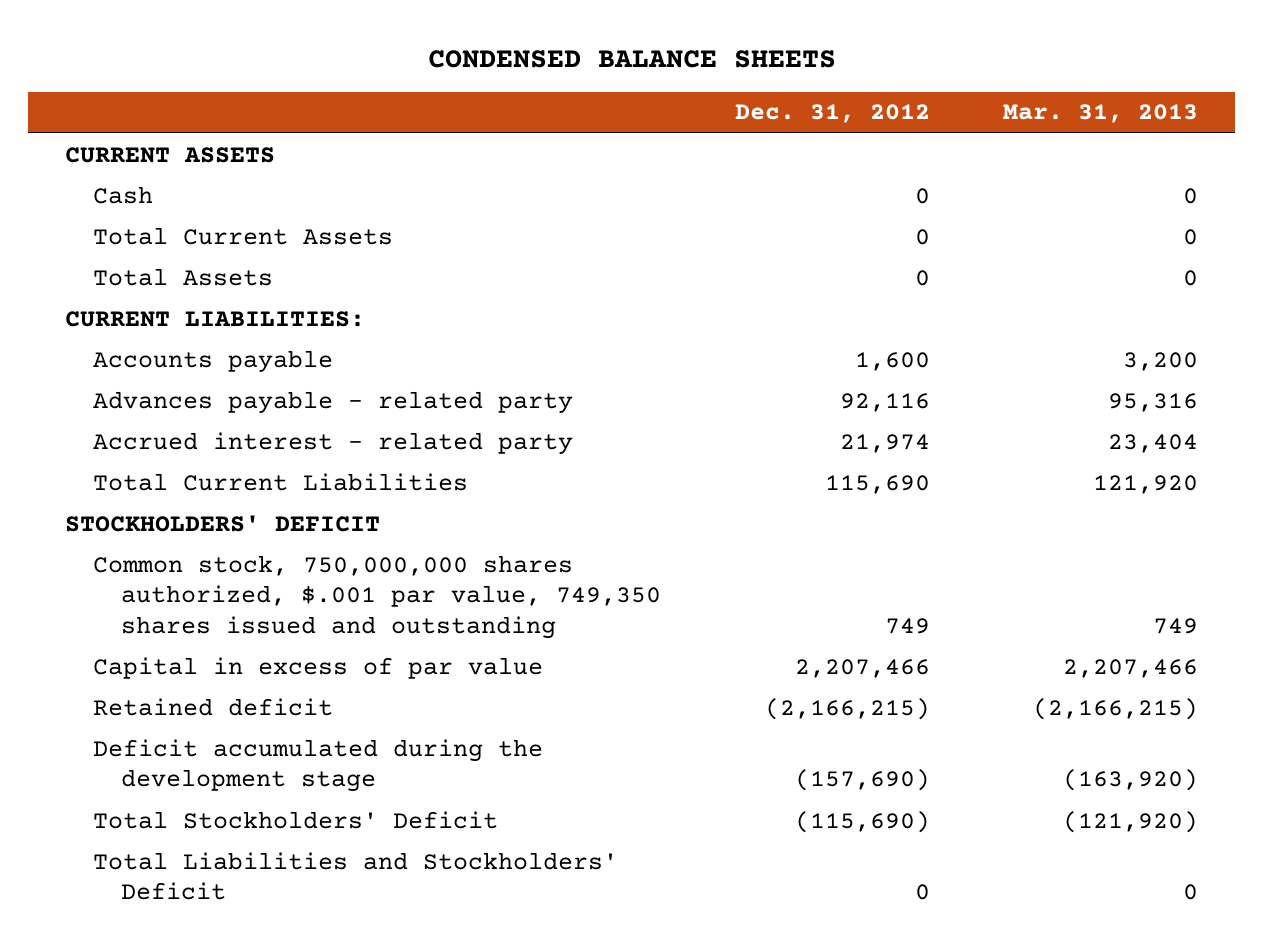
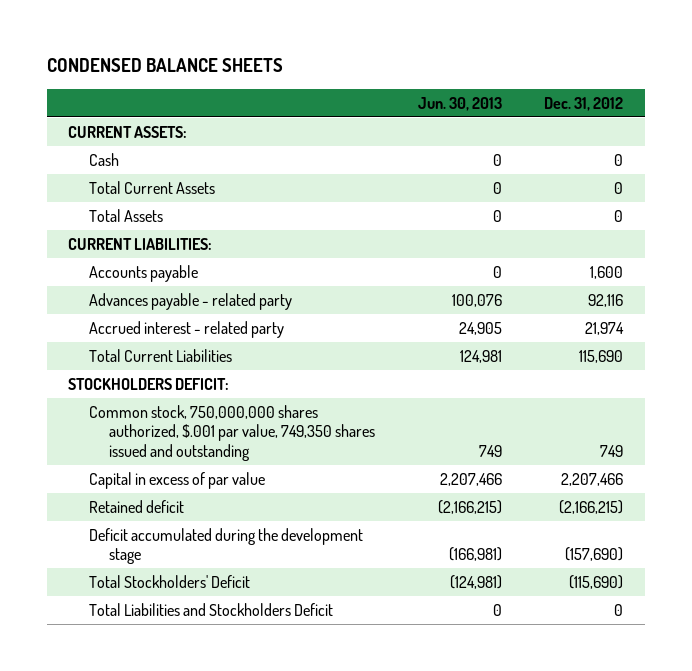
[1002,104,1198,124] Mar. 31, 2013 -> none
none -> [417,96,502,111] Jun. 30, 2013
[65,146,276,163] CURRENT ASSETS -> [68,126,188,139] CURRENT ASSETS:
[65,514,381,532] STOCKHOLDERS' DEFICIT -> [68,378,230,391] STOCKHOLDERS DEFICIT:
[93,851,619,901] Total Liabilities and Stockholders' Deficit -> [88,603,333,617] Total Liabilities and Stockholders Deficit

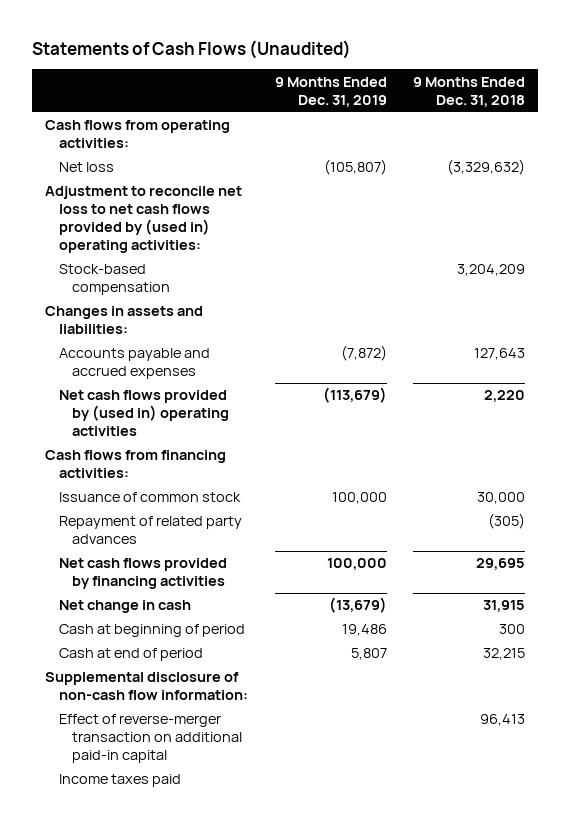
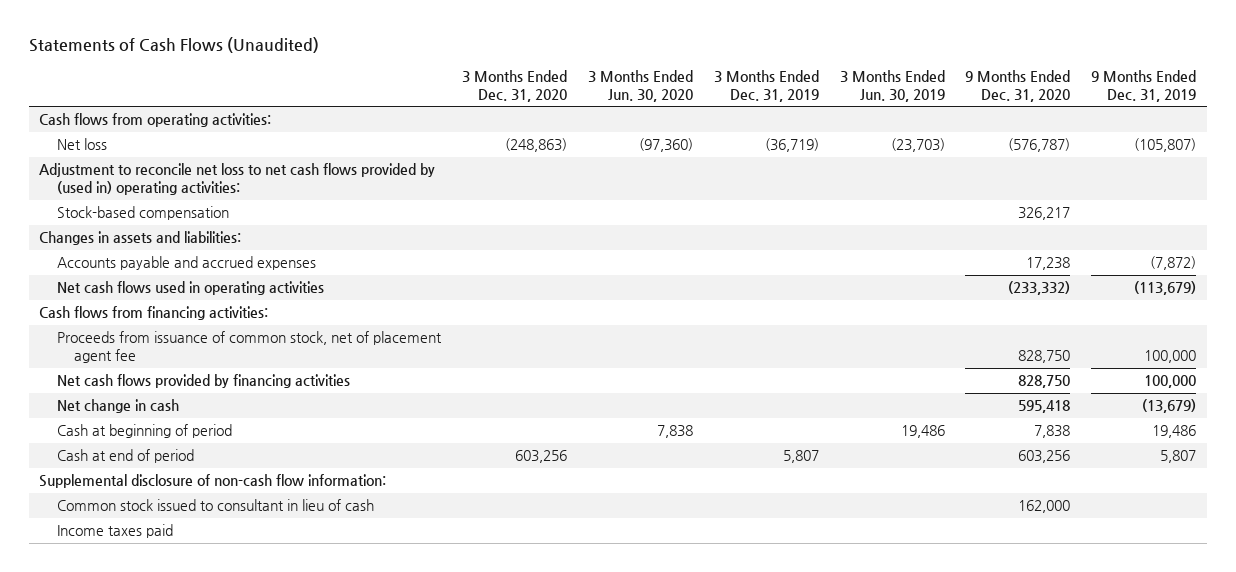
[413,76,526,107] 9 Months Ended Dec. 31, 2018 -> none
none -> [461,69,567,102] 3 Months Ended Dec. 31, 2020
none -> [587,69,693,102] 3 Months Ended Jun. 30, 2020
none -> [713,69,819,102] 3 Months Ended Dec. 31, 2019
none -> [839,69,945,102] 3 Months Ended Jun. 30, 2019
none -> [965,69,1071,102] 9 Months Ended Dec. 31, 2020
[58,390,230,437] Net cash flows provided by (used in) operating activities -> [56,281,324,296] Net cash flows used in operating activities
[58,516,242,545] Repayment of related party advances -> none
[58,492,241,503] Issuance of common stock -> [56,331,442,363] Proceeds from issuance of common stock, net of placement agent fee
[58,714,243,764] Effect of reverse-merger transaction on additional paid-in capital -> none
none -> [56,499,374,512] Common stock issued to consultant in lieu of cash

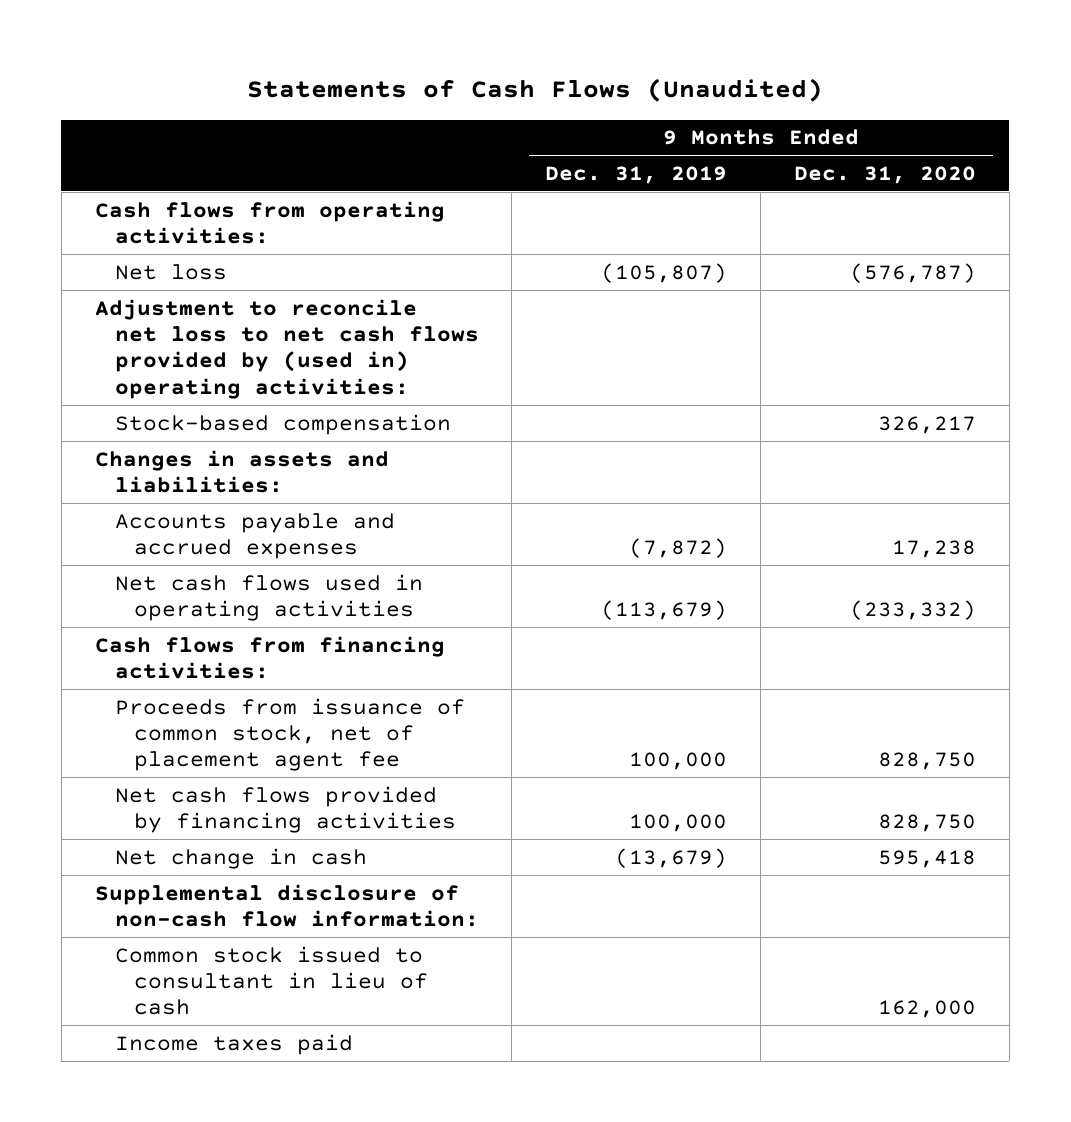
[461,69,567,102] 3 Months Ended Dec. 31, 2020 -> none
[587,69,693,102] 3 Months Ended Jun. 30, 2020 -> none
[713,69,819,102] 3 Months Ended Dec. 31, 2019 -> none
[839,69,945,102] 3 Months Ended Jun. 30, 2019 -> none
[56,424,232,439] Cash at beginning of period -> none
[56,449,194,464] Cash at end of period -> none

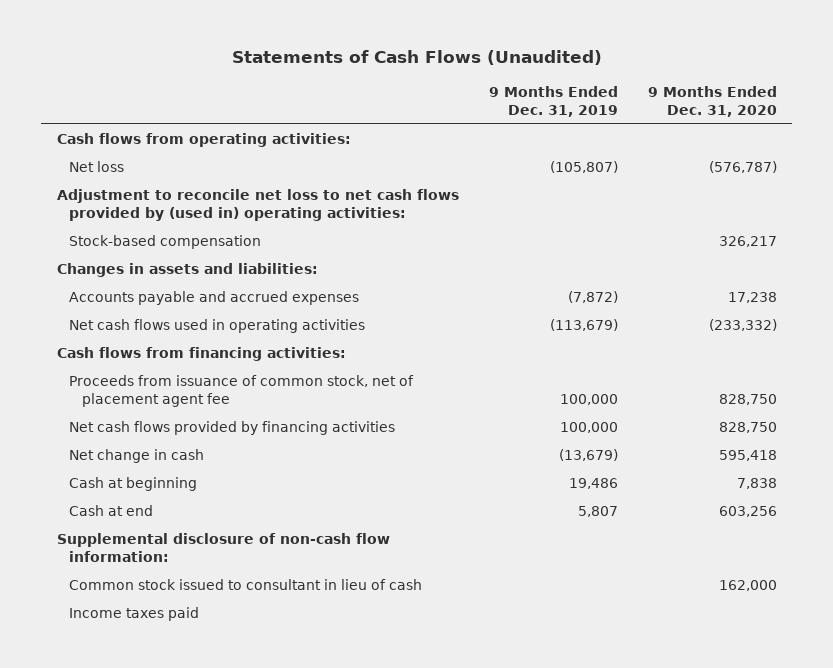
none -> [69,477,198,492] Cash at beginning
none -> [69,505,154,517] Cash at end

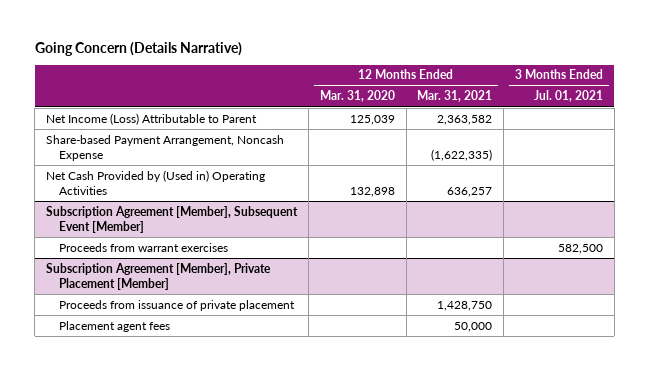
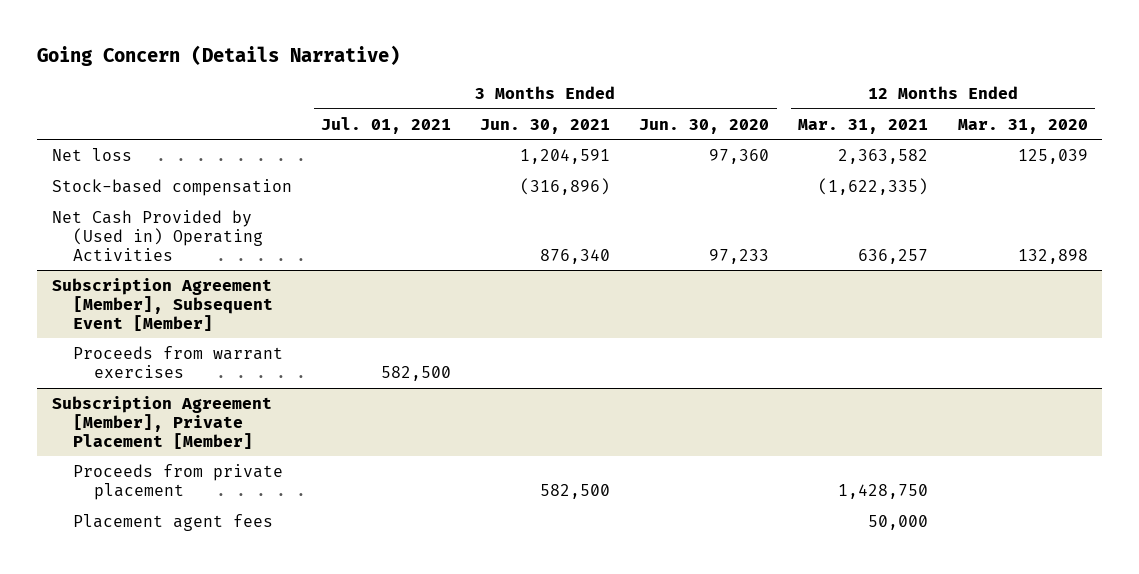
none -> [480,118,611,134] Jun. 30, 2021
none -> [639,118,770,134] Jun. 30, 2020
[46,112,258,125] Net Income (Loss) Attributable to Parent -> [51,147,132,161] Net loss
[46,134,285,161] Share-based Payment Arrangement, Noncash Expense -> [51,178,292,196] Stock-based compensation
[59,299,296,311] Proceeds from issuance of private placement -> [72,463,283,500] Proceeds from private placement

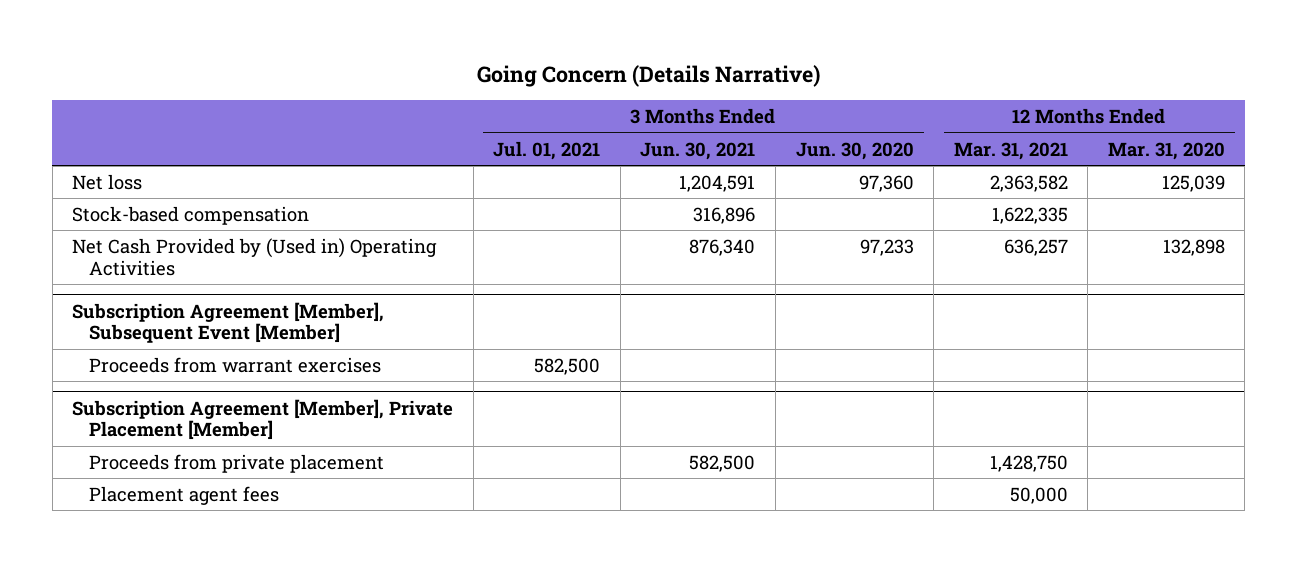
[520,177,611,195] (316,896) -> [693,206,756,224] 316,896
[818,177,929,195] (1,622,335) -> [991,206,1068,224] 1,622,335

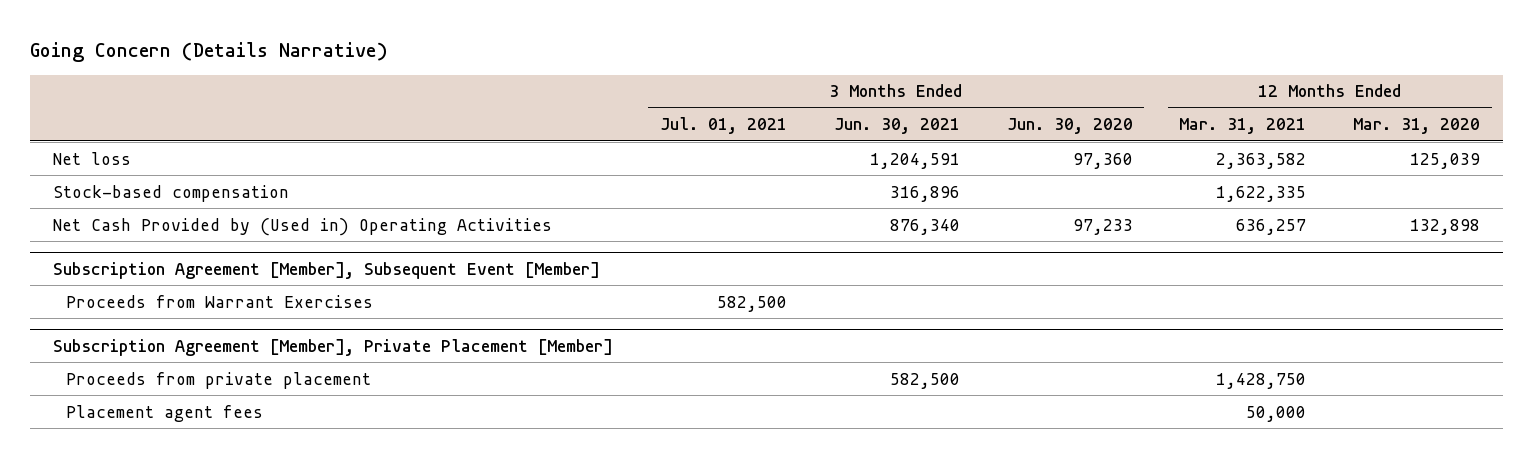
[88,356,381,373] Proceeds from warrant exercises -> [66,294,374,308] Proceeds from Warrant Exercises

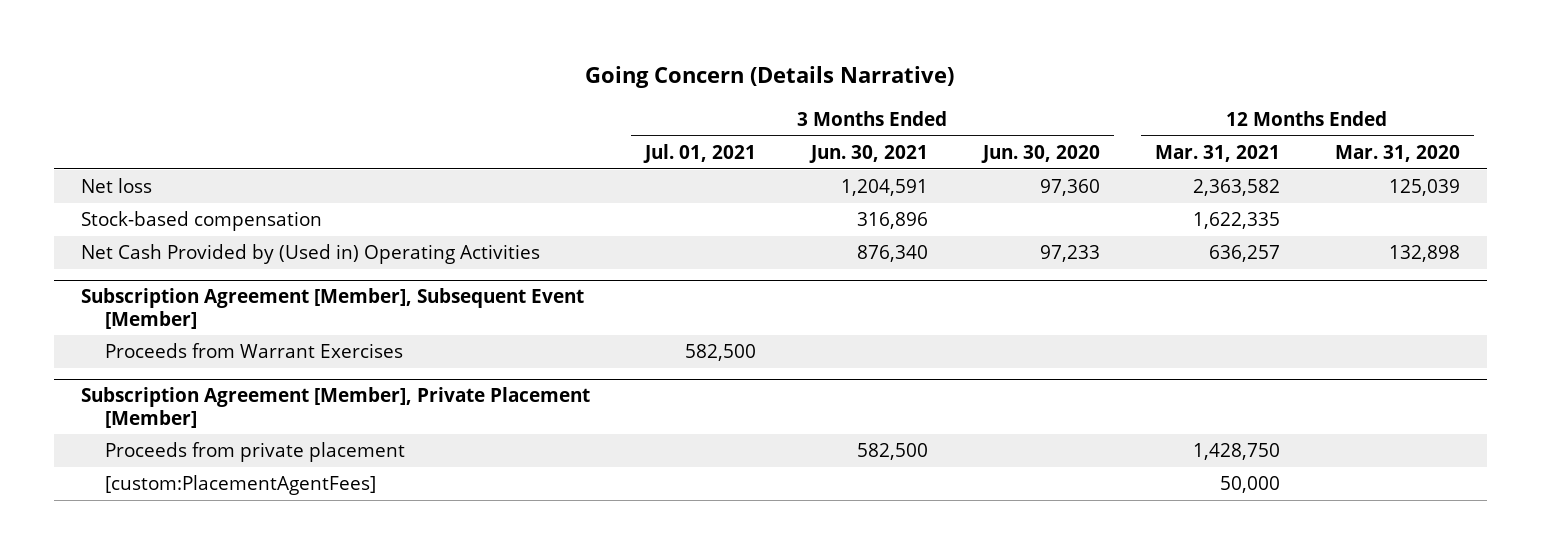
[66,404,264,422] Placement agent fees -> [104,475,376,496] [custom:PlacementAgentFees]

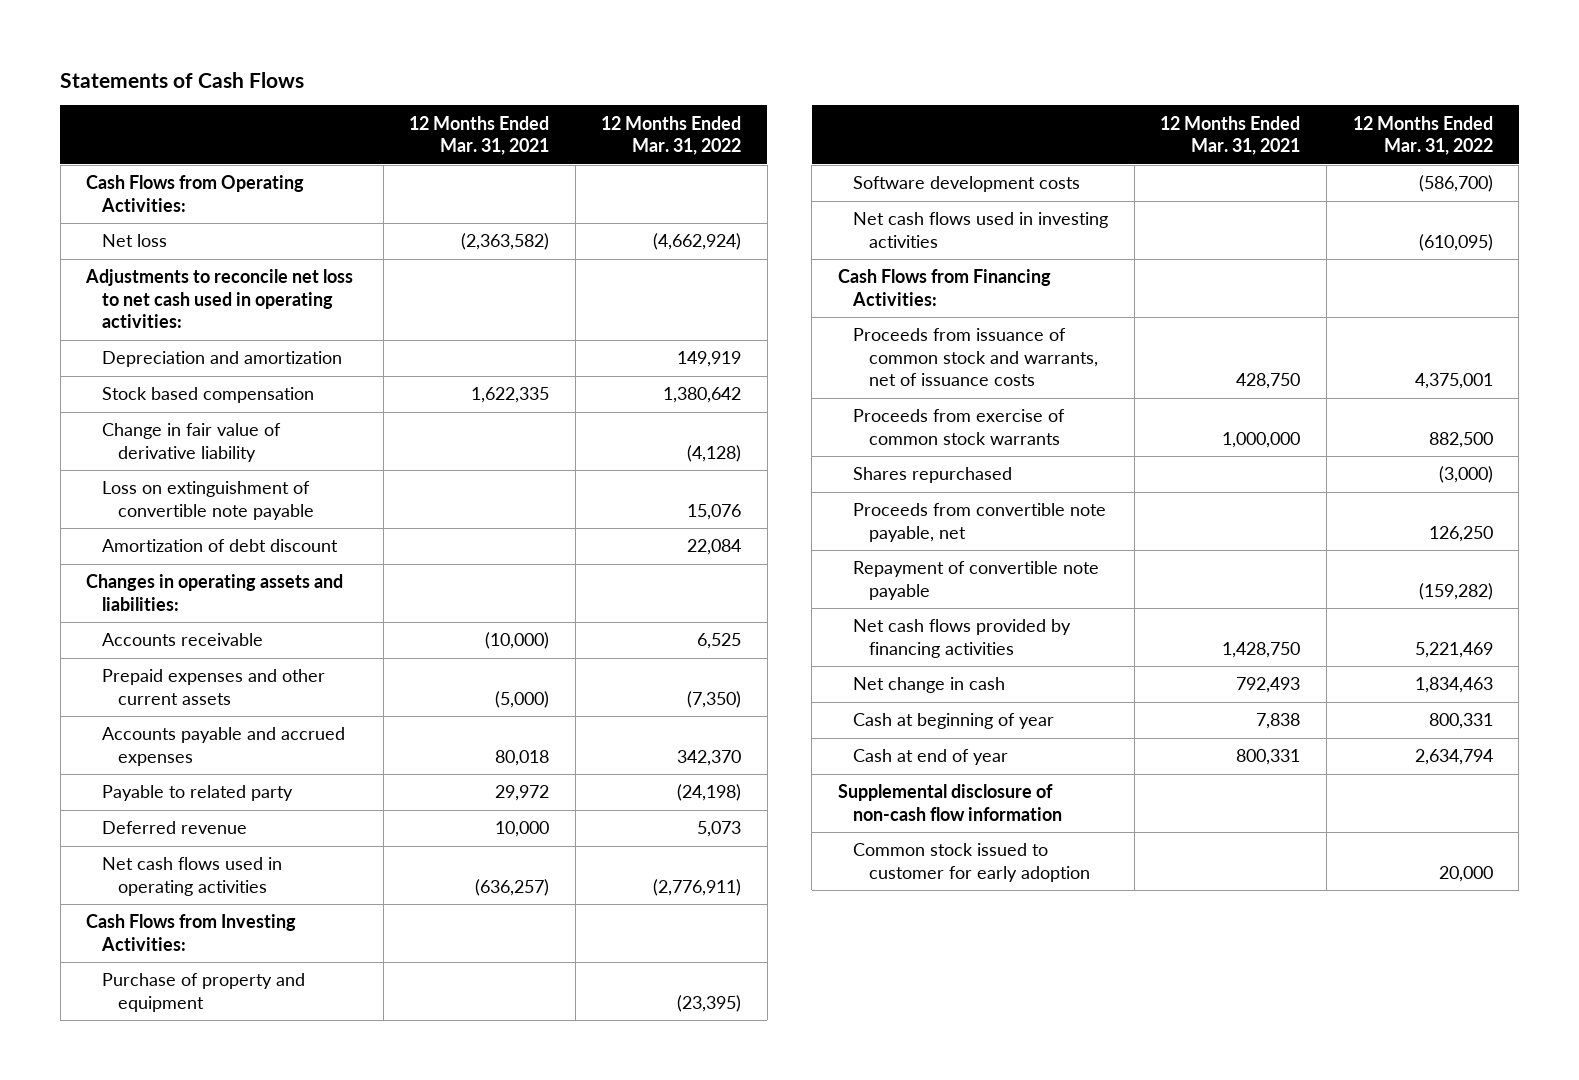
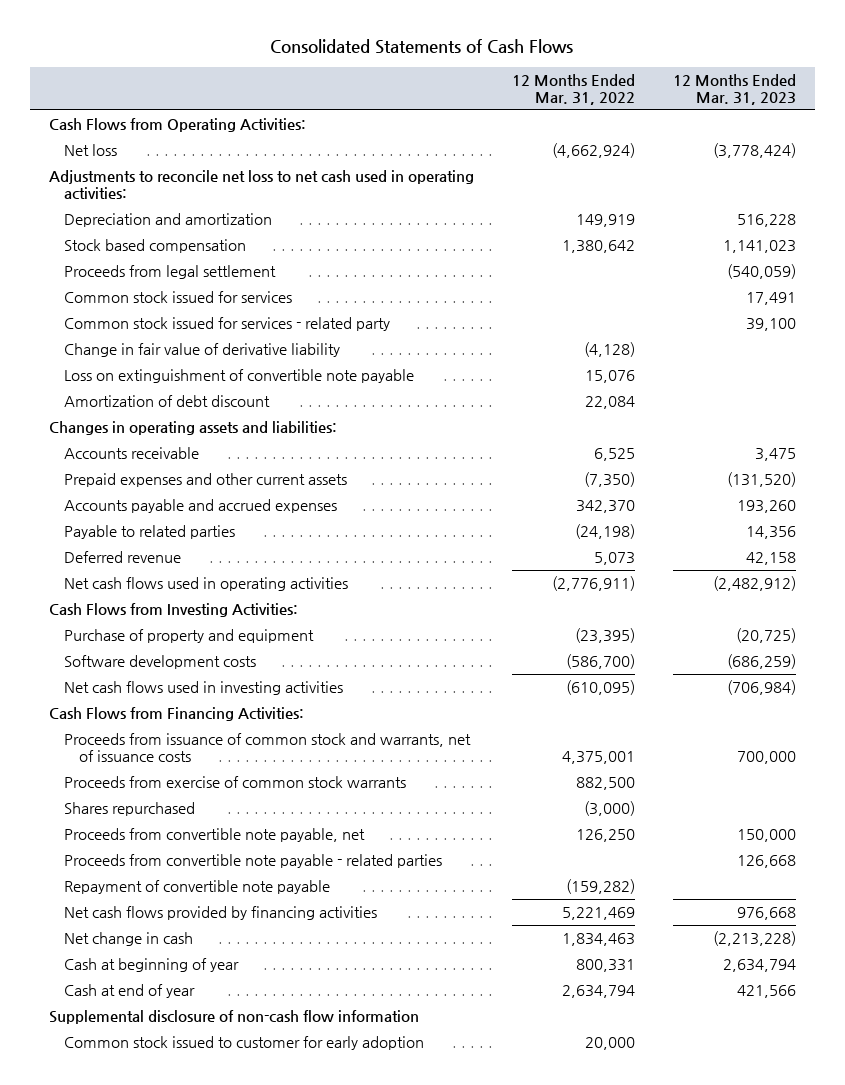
[60,71,305,88] Statements of Cash Flows -> [270,39,574,55] Consolidated Statements of Cash Flows
[409,115,550,156] 12 Months Ended Mar. 31, 2021 -> none
none -> [673,74,797,106] 12 Months Ended Mar. 31, 2023
none -> [63,265,276,280] Proceeds from legal settlement
none -> [63,291,292,304] Common stock issued for services
none -> [63,317,390,332] Common stock issued for services - related party
[102,785,294,802] Payable to related party -> [63,525,235,540] Payable to related parties
none -> [63,854,442,869] Proceeds from convertible note payable - related parties

